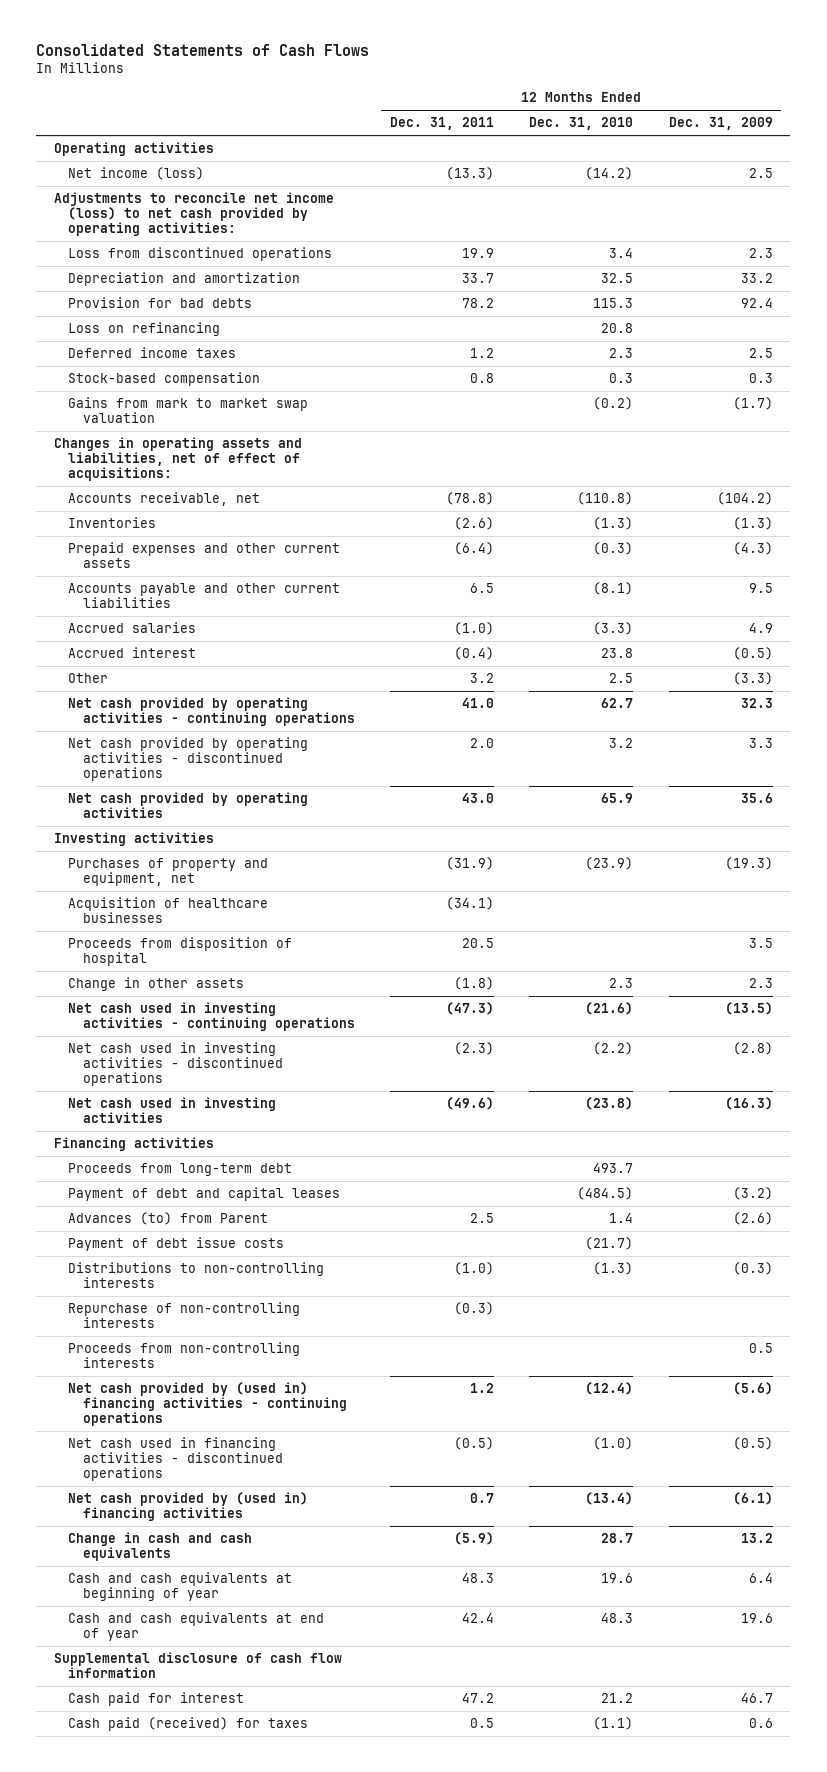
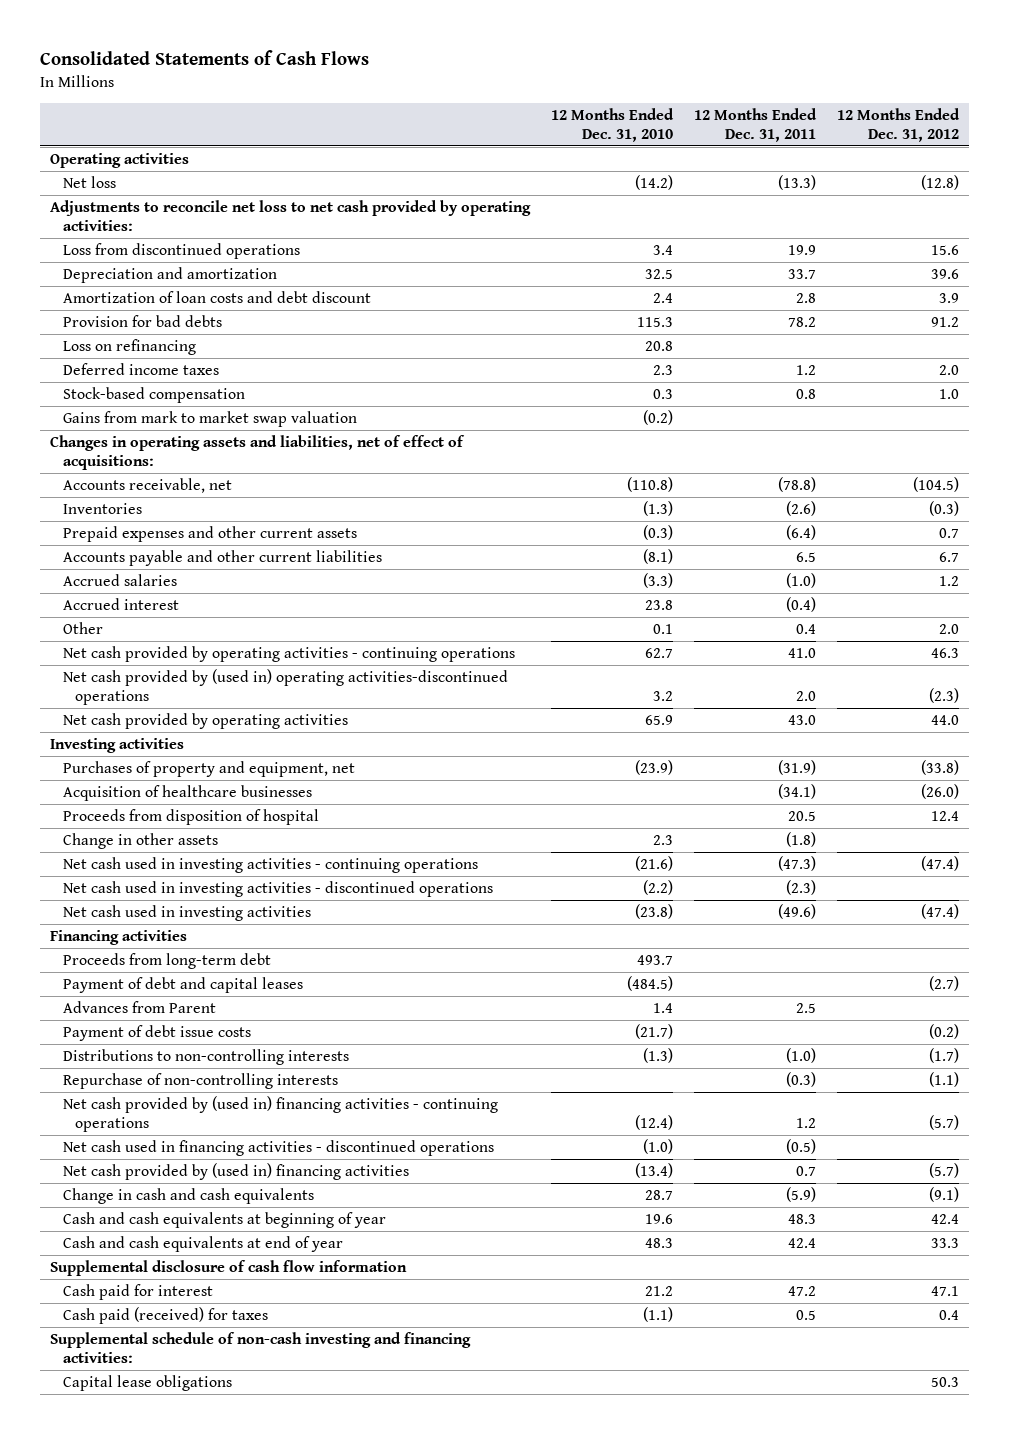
[668,117,773,131] Dec. 31, 2009 -> none
none -> [836,108,960,142] 12 Months Ended Dec. 31, 2012
[68,167,205,181] Net income (loss) -> [62,176,116,189] Net loss
[53,192,334,237] Adjustments to reconcile net income (loss) to net cash provided by operating activities: -> [50,200,532,231] Adjustments to reconcile net loss to net cash provided by operating activities:
none -> [62,291,371,304] Amortization of loan costs and debt discount
[470,673,495,684] 3.2 -> [795,624,816,635] 0.4
[609,673,634,684] 2.5 -> [653,624,674,635] 0.1
[68,737,309,782] Net cash provided by operating activities - discontinued operations -> [62,669,508,705] Net cash provided by (used in) operating activities-discontinued operations
[68,1212,269,1226] Advances (to) from Parent -> [62,1001,216,1014] Advances from Parent
[68,1342,301,1369] Proceeds from non-controlling interests -> none
none -> [50,1332,472,1363] Supplemental schedule of non-cash investing and financing activities:
none -> [62,1375,232,1392] Capital lease obligations

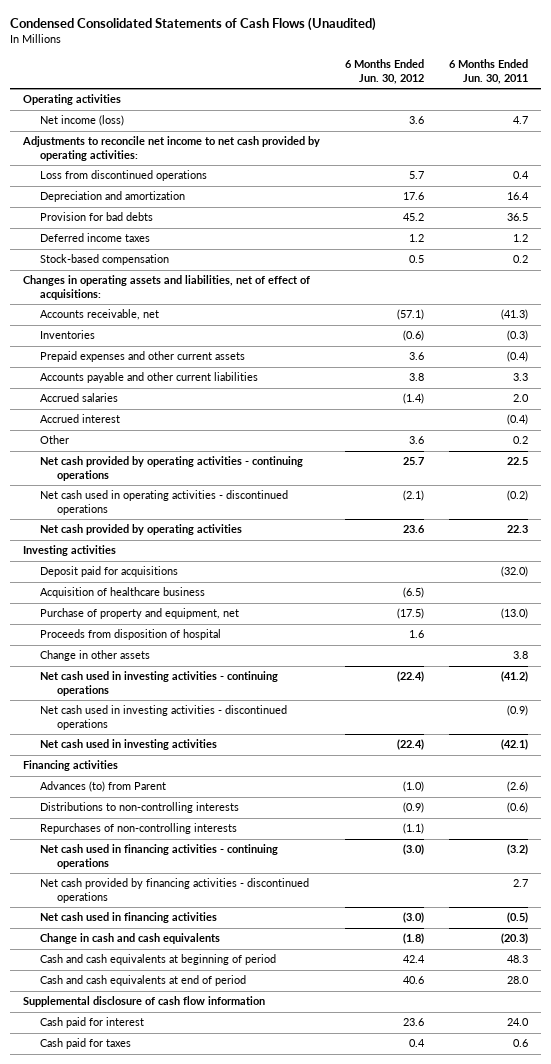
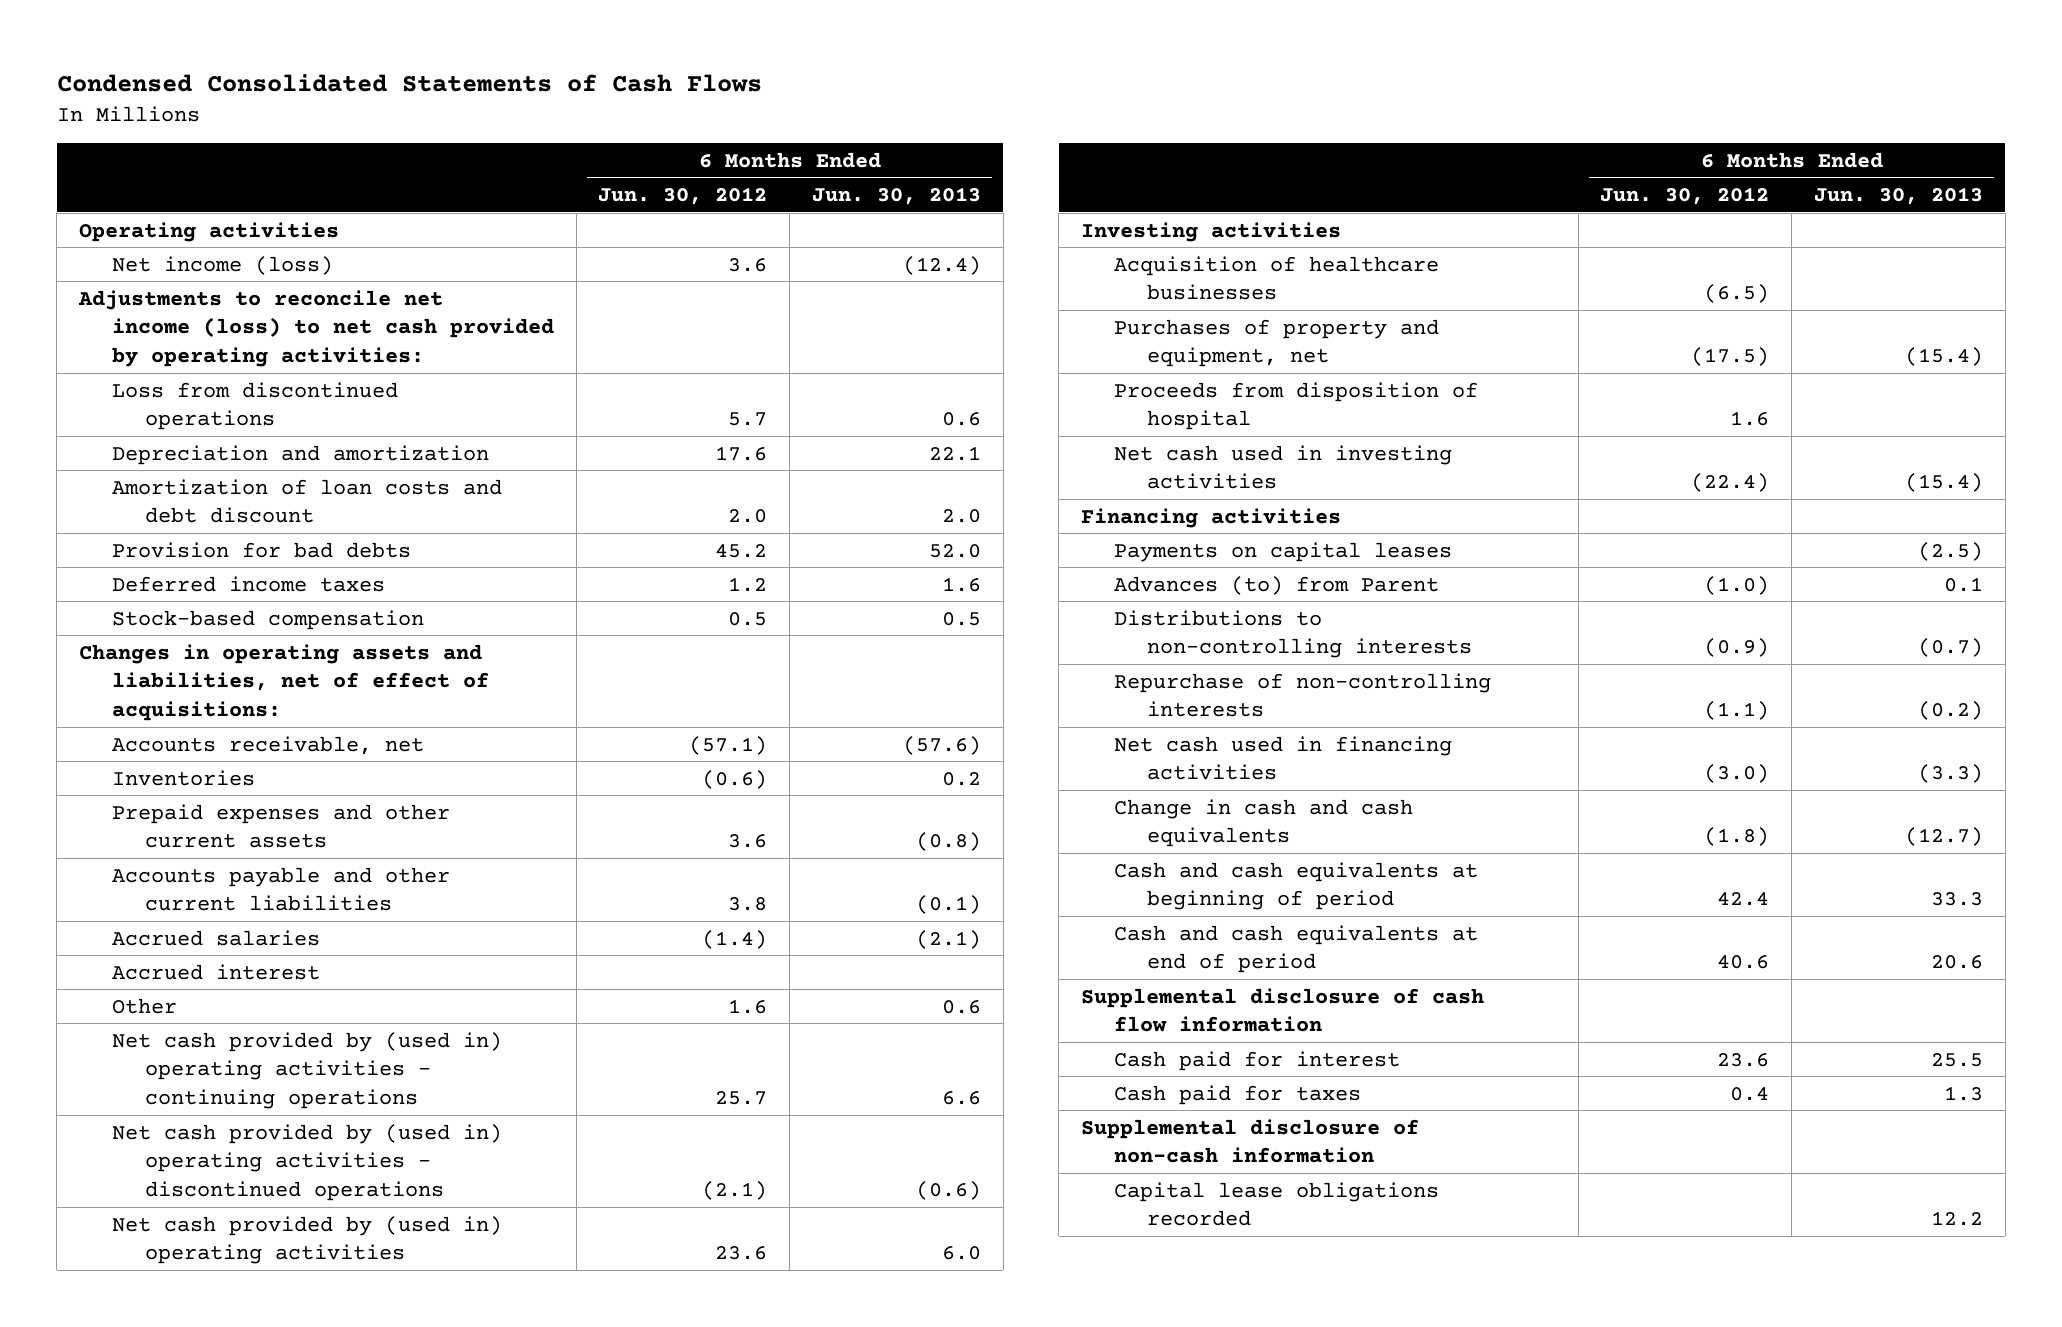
[10,16,377,31] Condensed Consolidated Statements of Cash Flows (Unaudited) -> [56,73,762,92] Condensed Consolidated Statements of Cash Flows
[449,59,529,85] 6 Months Ended Jun. 30, 2011 -> none
none -> [811,186,981,205] Jun. 30, 2013
[21,136,320,162] Adjustments to reconcile net income to net cash provided by operating activities: -> [77,289,554,368] Adjustments to reconcile net income (loss) to net cash provided by operating activities:
none -> [111,478,502,524] Amortization of loan costs and debt discount
[409,436,425,445] 3.6 -> [728,998,768,1014] 1.6
[39,456,303,482] Net cash provided by operating activities - continuing operations -> [111,1031,502,1110] Net cash provided by (used in) operating activities - continuing operations
[39,490,288,516] Net cash used in operating activities - discontinued operations -> [111,1123,502,1202] Net cash provided by (used in) operating activities - discontinued operations
[39,524,242,536] Net cash provided by operating activities -> [111,1215,502,1265] Net cash provided by (used in) operating activities
[39,566,178,578] Deposit paid for acquisitions -> none
[39,587,205,599] Acquisition of healthcare business -> [1113,255,1439,301] Acquisition of healthcare businesses
[39,608,239,620] Purchase of property and equipment, net -> [1113,318,1439,368] Purchases of property and equipment, net
[39,650,150,662] Change in other assets -> none
[39,671,278,697] Net cash used in investing activities - continuing operations -> none
[39,705,287,731] Net cash used in investing activities - discontinued operations -> none
none -> [1113,541,1452,562] Payments on capital leases
[39,844,278,870] Net cash used in financing activities - continuing operations -> none
[39,878,309,904] Net cash provided by financing activities - discontinued operations -> none
[39,823,237,835] Repurchases of non-controlling interests -> [1113,672,1491,718] Repurchase of non-controlling interests
none -> [1080,1118,1419,1164] Supplemental disclosure of non-cash information
none -> [1113,1181,1439,1227] Capital lease obligations recorded

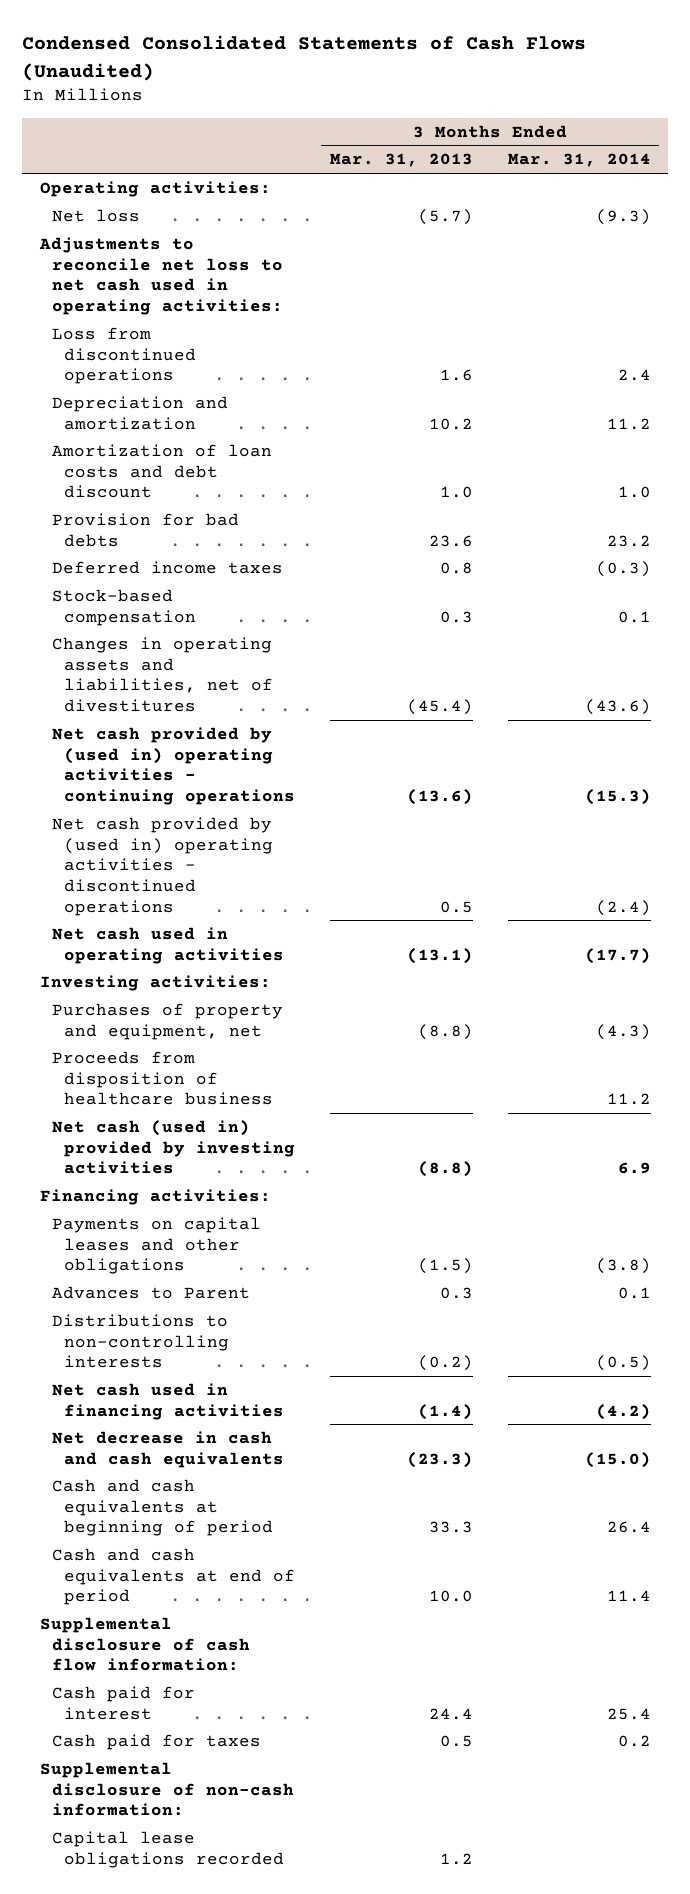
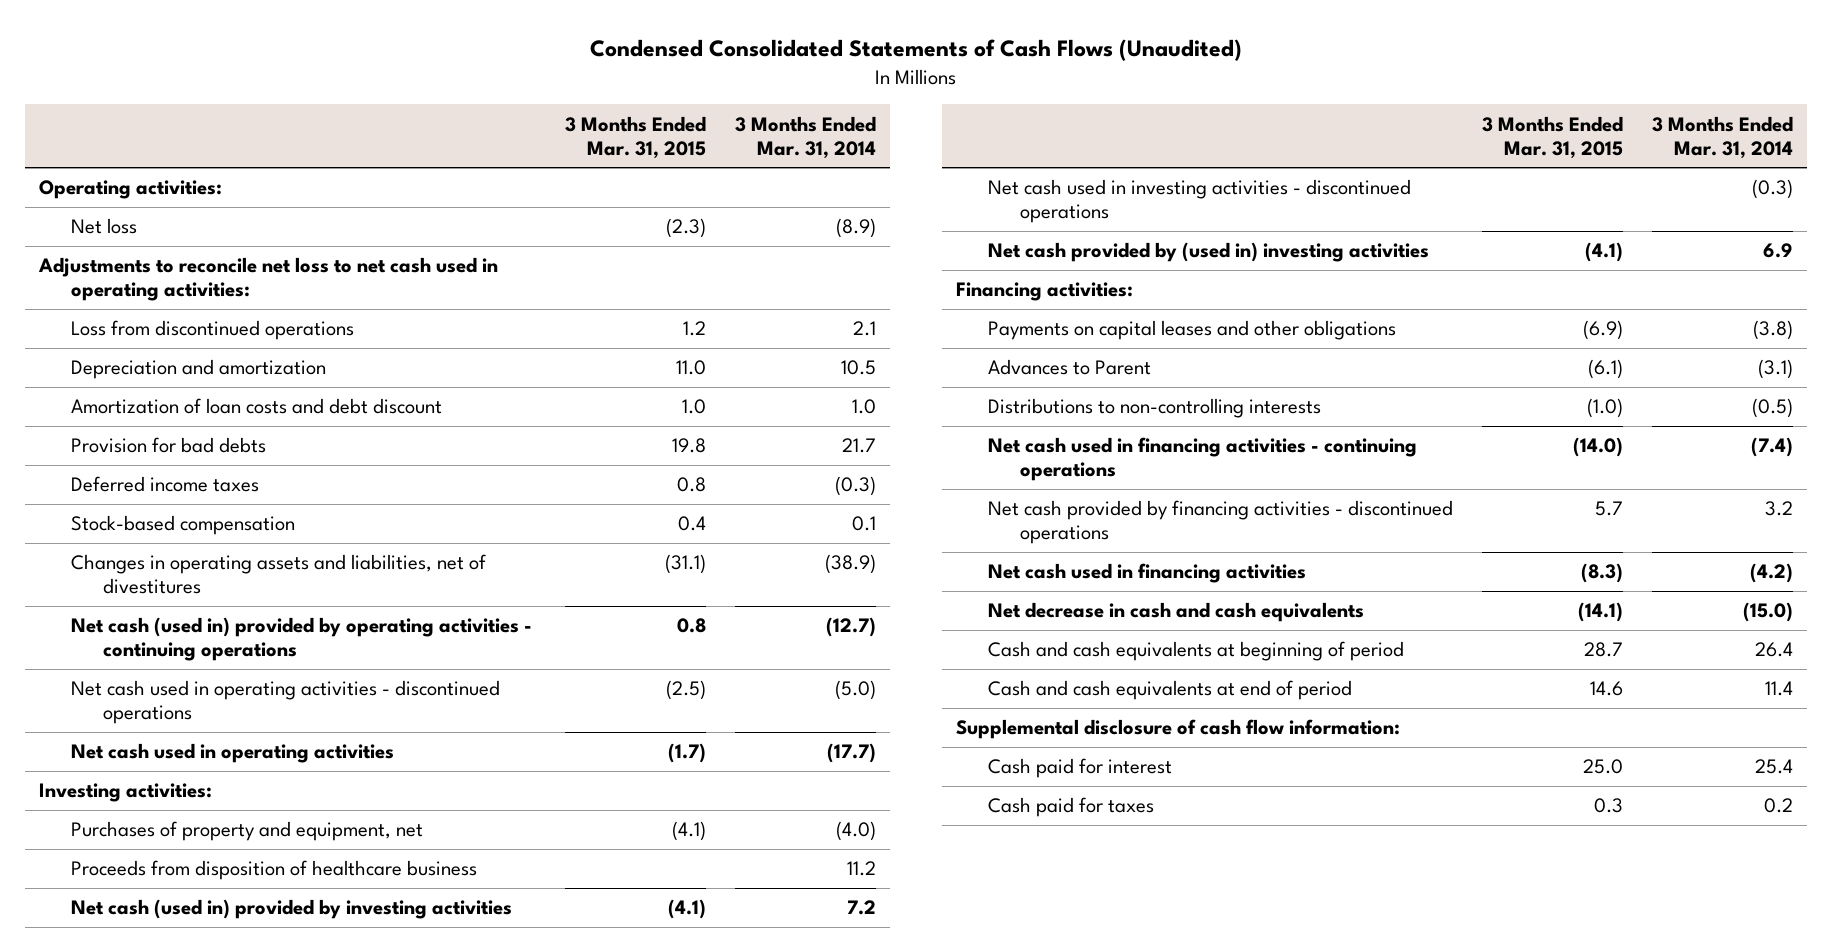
[330,153,474,168] Mar. 31, 2013 -> none
none -> [564,115,706,159] 3 Months Ended Mar. 31, 2015
[595,208,651,225] (9.3) -> [835,218,876,239] (8.9)
[617,369,651,382] 2.4 -> [852,321,876,337] 2.1
[606,417,651,430] 11.2 -> [840,360,876,376] 10.5
[606,534,651,547] 23.2 -> [841,438,876,454] 21.7
[584,698,651,715] (43.6) -> [824,554,876,575] (38.9)
[52,726,296,805] Net cash provided by (used in) operating activities - continuing operations -> [71,617,533,662] Net cash (used in) provided by operating activities - continuing operations
[584,788,651,805] (15.3) -> [825,617,876,638] (12.7)
[52,816,274,916] Net cash provided by (used in) operating activities - discontinued operations -> [71,680,501,725] Net cash used in operating activities - discontinued operations
[595,899,651,916] (2.4) -> [834,680,876,701] (5.0)
[595,1023,651,1040] (4.3) -> [835,821,876,842] (4.0)
[617,1162,651,1175] 6.9 -> [846,900,876,916] 7.2
none -> [987,179,1411,224] Net cash used in investing activities - discontinued operations
none -> [987,242,1429,263] Net cash provided by (used in) investing activities
[617,1286,651,1299] 0.1 -> [1757,359,1793,380] (3.1)
none -> [987,437,1417,482] Net cash used in financing activities - continuing operations
none -> [987,500,1453,545] Net cash provided by financing activities - discontinued operations
[39,1761,295,1817] Supplemental disclosure of non-cash information: -> none
[52,1830,285,1868] Capital lease obligations recorded -> none

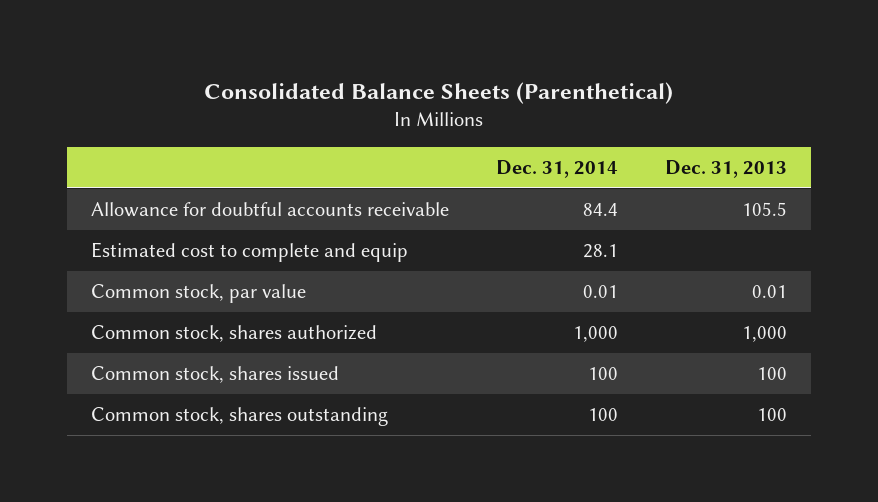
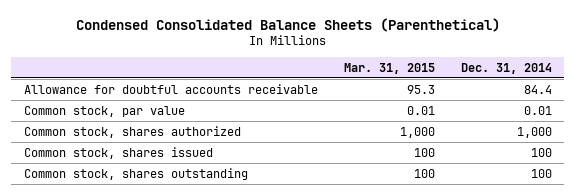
[203,81,673,104] Consolidated Balance Sheets (Parenthetical) -> [75,17,500,32] Condensed Consolidated Balance Sheets (Parenthetical)
[665,159,788,178] Dec. 31, 2013 -> none
none -> [343,62,435,74] Mar. 31, 2015
[90,242,408,263] Estimated cost to complete and equip -> none

